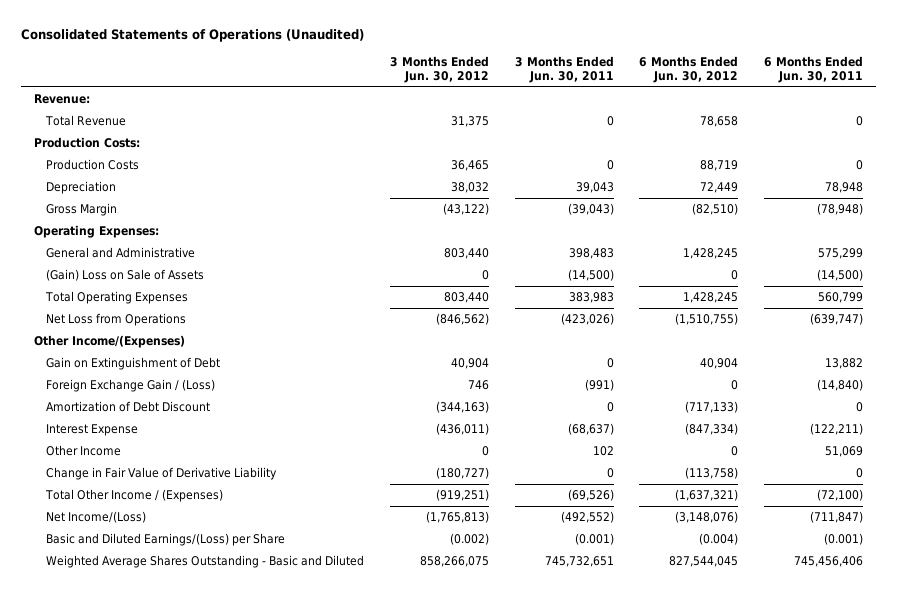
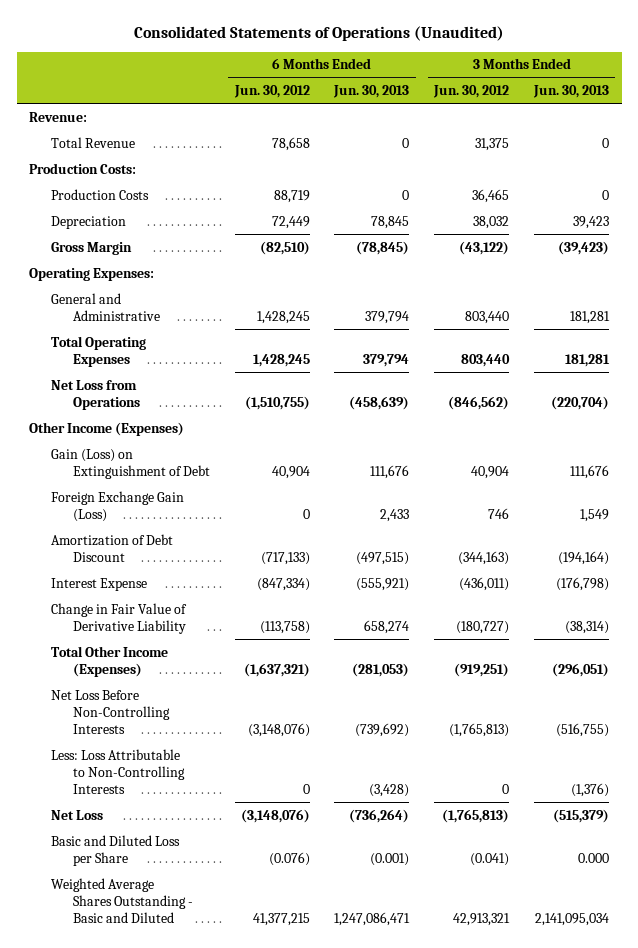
[514,55,614,83] 3 Months Ended Jun. 30, 2011 -> none
[763,55,863,83] 6 Months Ended Jun. 30, 2011 -> none
none -> [333,84,410,98] Jun. 30, 2013
none -> [533,84,610,98] Jun. 30, 2013
[46,269,205,282] (Gain) Loss on Sale of Assets -> none
[33,335,185,349] Other Income/(Expenses) -> [29,421,185,436] Other Income (Expenses)
[46,357,221,371] Gain on Extinguishment of Debt -> [50,448,210,479] Gain (Loss) on Extinguishment of Debt
[46,379,216,393] Foreign Exchange Gain / (Loss) -> [50,490,184,522] Foreign Exchange Gain (Loss)
[46,445,122,457] Other Income -> none
[45,489,224,503] Total Other Income / (Expenses) -> [50,645,168,677] Total Other Income (Expenses)
none -> [50,689,170,734] Net Loss Before Non-Controlling Interests
none -> [50,748,185,794] Less: Loss Attributable to Non-Controlling Interests
[46,511,147,524] Net Income/(Loss) -> [50,809,103,820] Net Loss
[46,533,286,547] Basic and Diluted Earnings/(Loss) per Share -> [50,834,180,866] Basic and Diluted Loss per Share
[449,533,489,546] (0.002) -> [470,852,510,866] (0.041)
[699,533,739,546] (0.004) -> [268,851,310,866] (0.076)
[419,556,489,568] 858,266,075 -> [453,912,511,926] 42,913,321
[669,556,739,568] 827,544,045 -> [252,912,310,926] 41,377,215

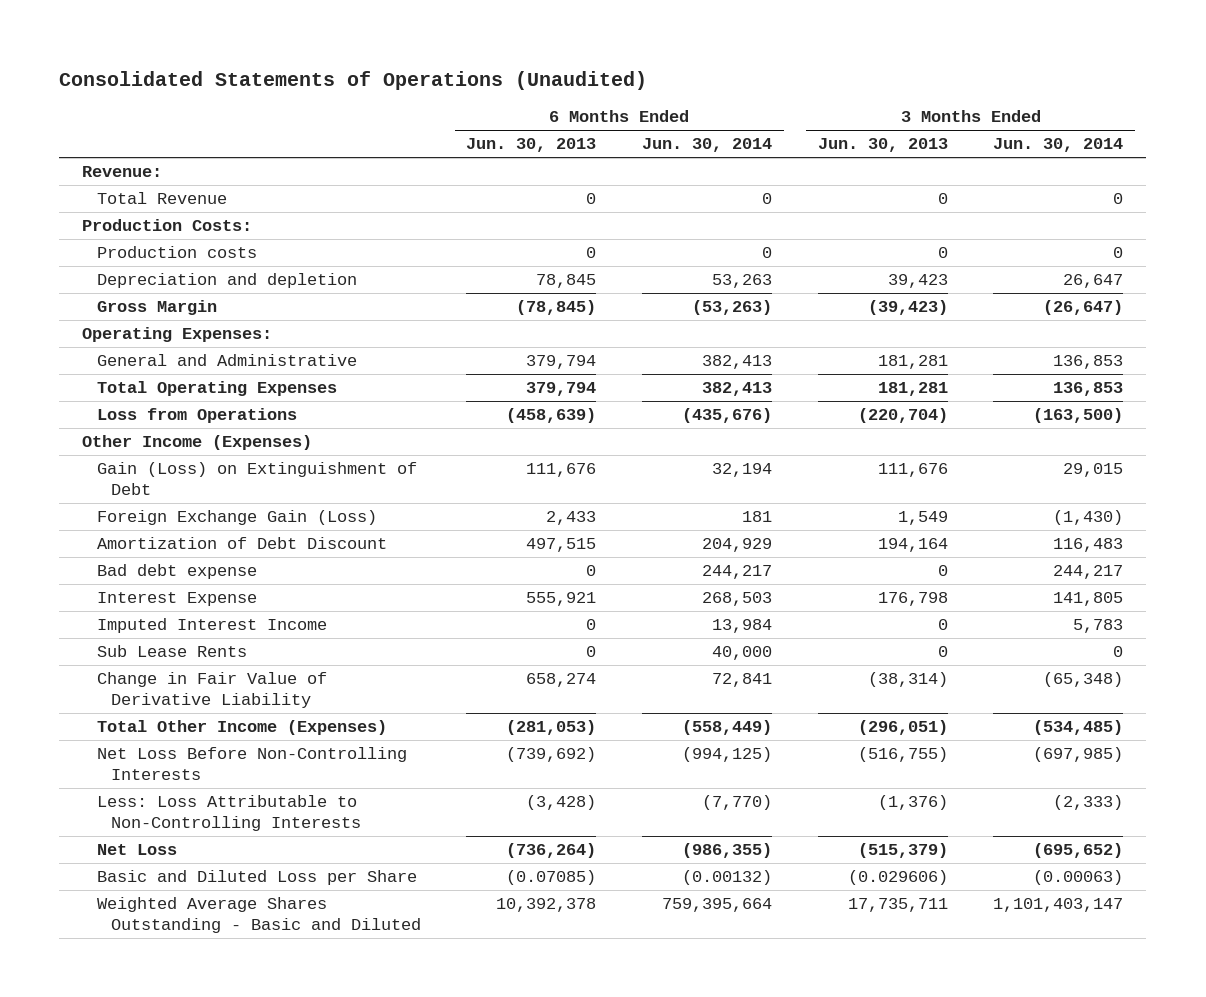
[233,84,310,98] Jun. 30, 2012 -> none
[433,84,510,98] Jun. 30, 2012 -> none
none -> [642,138,773,153] Jun. 30, 2014
none -> [993,138,1124,153] Jun. 30, 2014
[50,188,149,200] Production Costs -> [96,246,257,259] Production costs
[50,215,126,229] Depreciation -> [96,273,357,289] Depreciation and depletion
[50,379,140,410] Net Loss from Operations -> [96,408,297,424] Loss from Operations
[356,551,410,565] (497,515) -> [526,538,597,553] 497,515
[558,550,610,565] (194,164) -> [877,538,948,553] 194,164
none -> [96,564,257,580] Bad debt expense
[356,577,410,591] (555,921) -> [526,592,597,607] 555,921
[556,576,610,591] (176,798) -> [877,592,948,607] 176,798
none -> [96,618,327,634] Imputed Interest Income
none -> [96,645,247,658] Sub Lease Rents
[370,852,410,866] (0.001) -> [506,870,597,886] (0.07085)
[578,852,610,863] 0.000 -> [847,870,948,886] (0.029606)
[334,911,411,926] 1,247,086,471 -> [496,898,597,913] 10,392,378
[535,912,610,926] 2,141,095,034 -> [847,898,948,913] 17,735,711

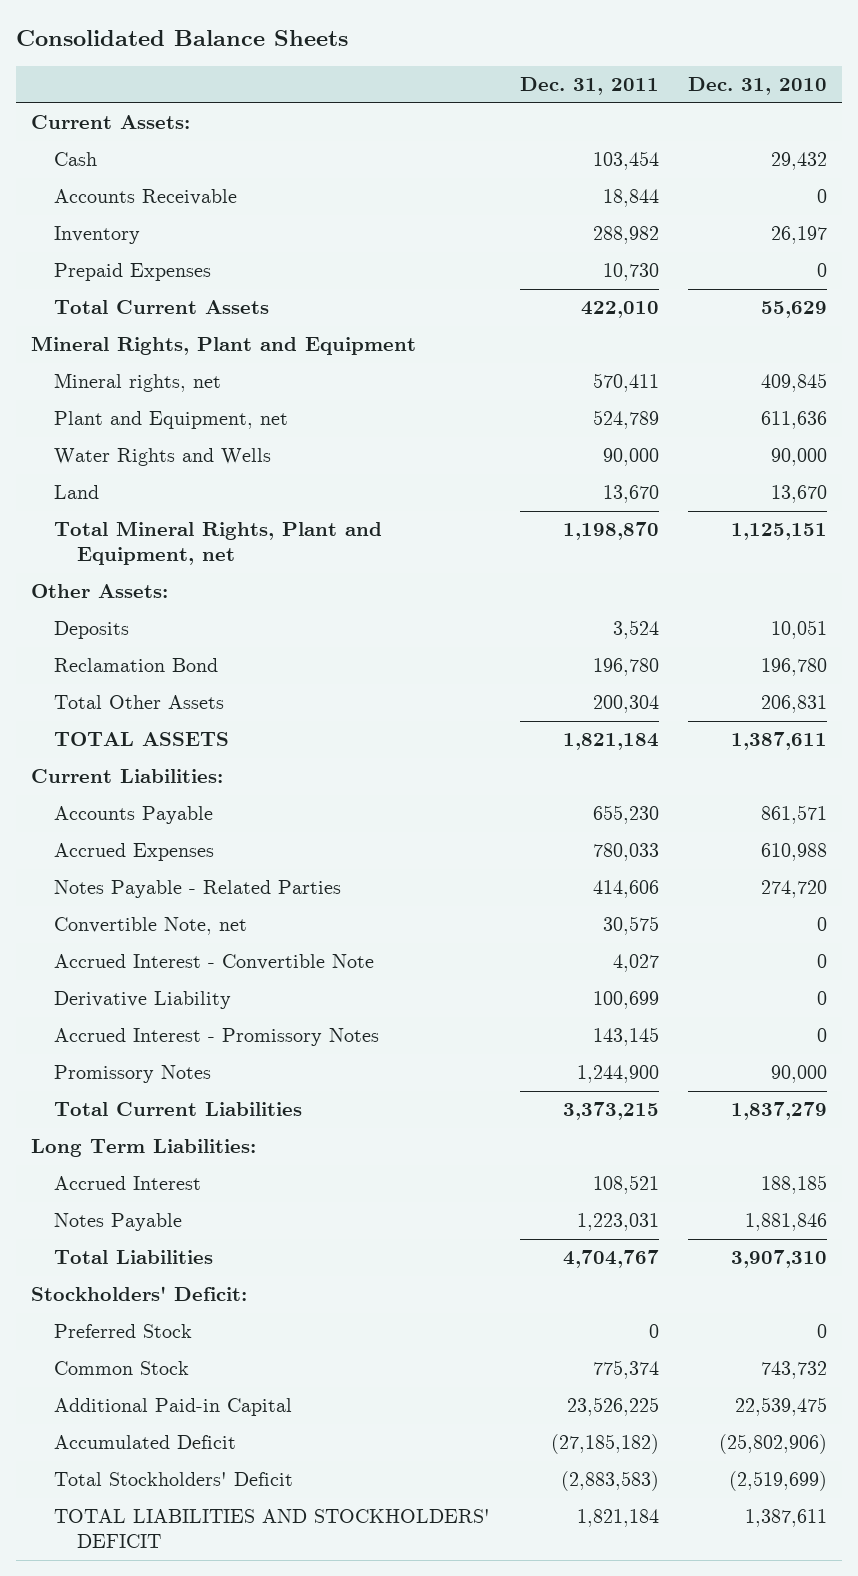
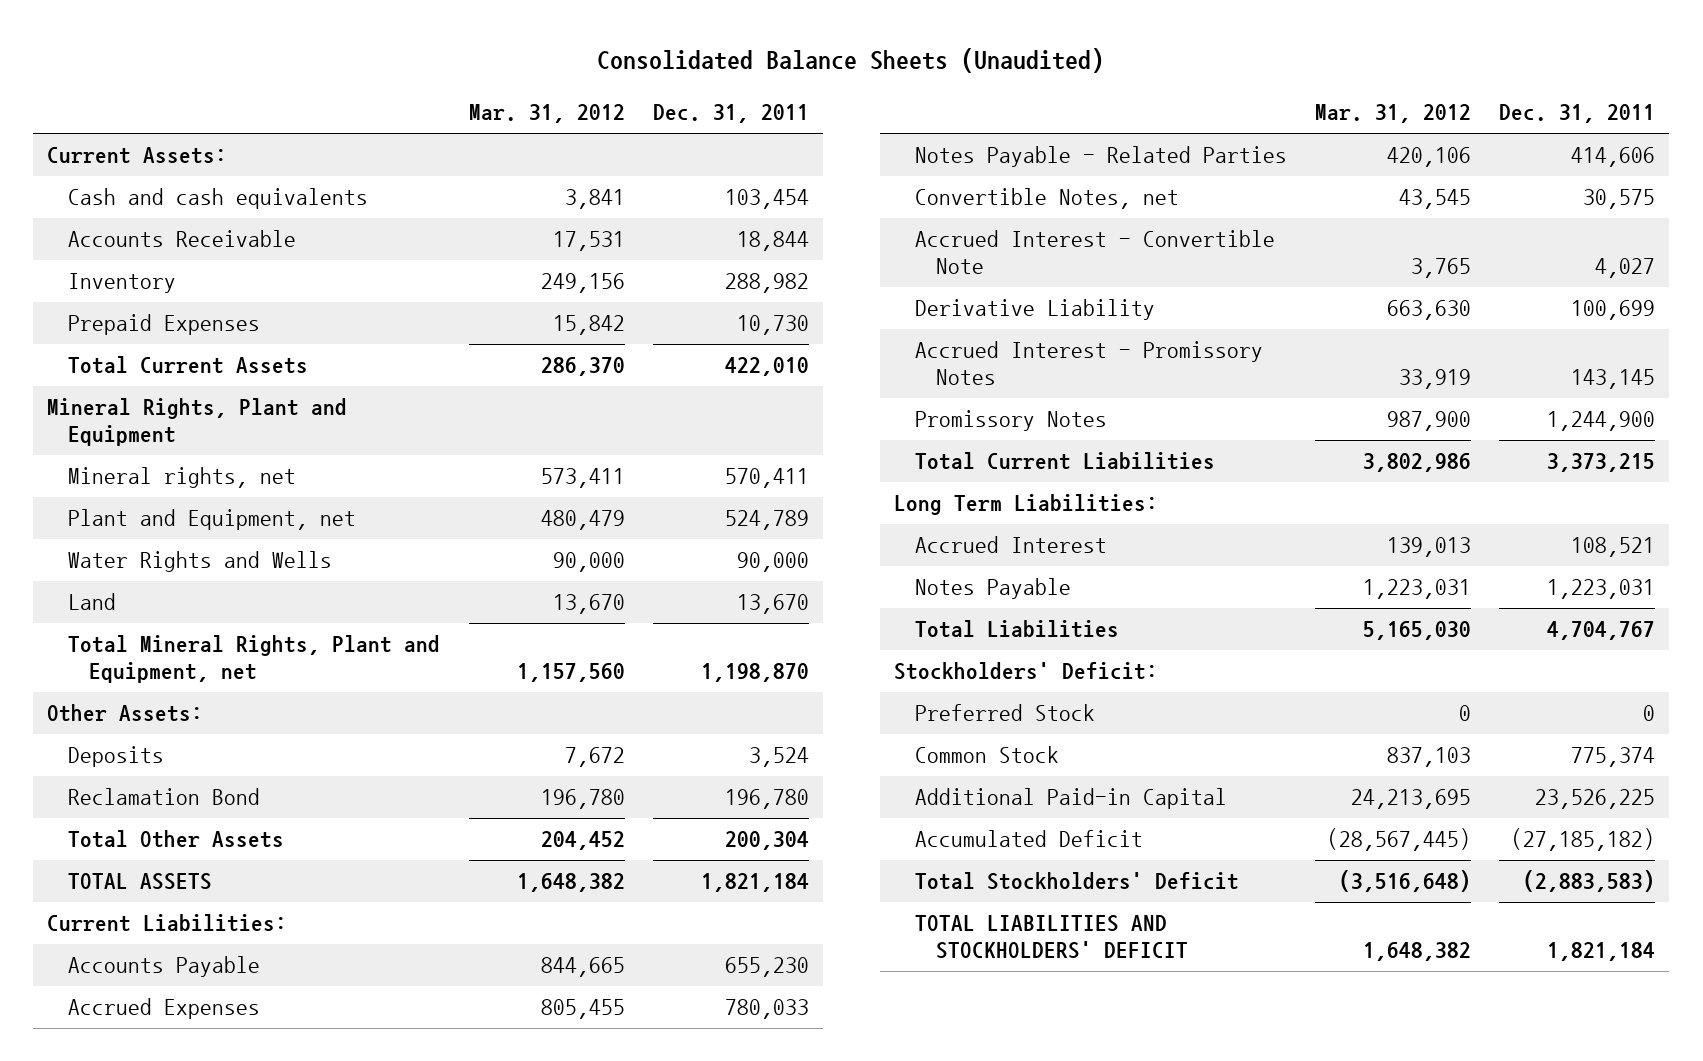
[16,30,349,47] Consolidated Balance Sheets -> [597,48,1105,74] Consolidated Balance Sheets (Unaudited)
[688,76,828,95] Dec. 31, 2010 -> none
none -> [468,104,625,124] Mar. 31, 2012
[53,152,97,167] Cash -> [68,188,369,210] Cash and cash equivalents
[53,917,247,936] Convertible Note, net -> [914,188,1179,210] Convertible Notes, net

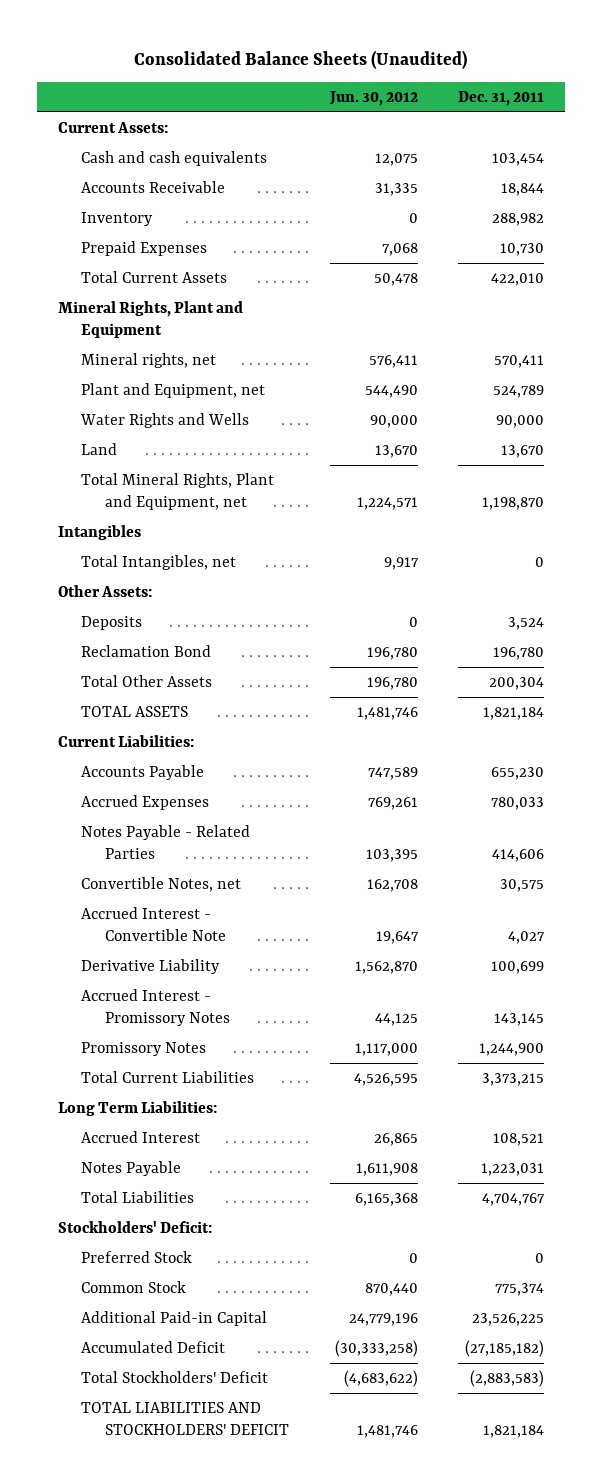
[468,104,625,124] Mar. 31, 2012 -> none
none -> [328,90,418,106] Jun. 30, 2012
none -> [57,524,141,540] Intangibles
none -> [81,554,237,570] Total Intangibles, net

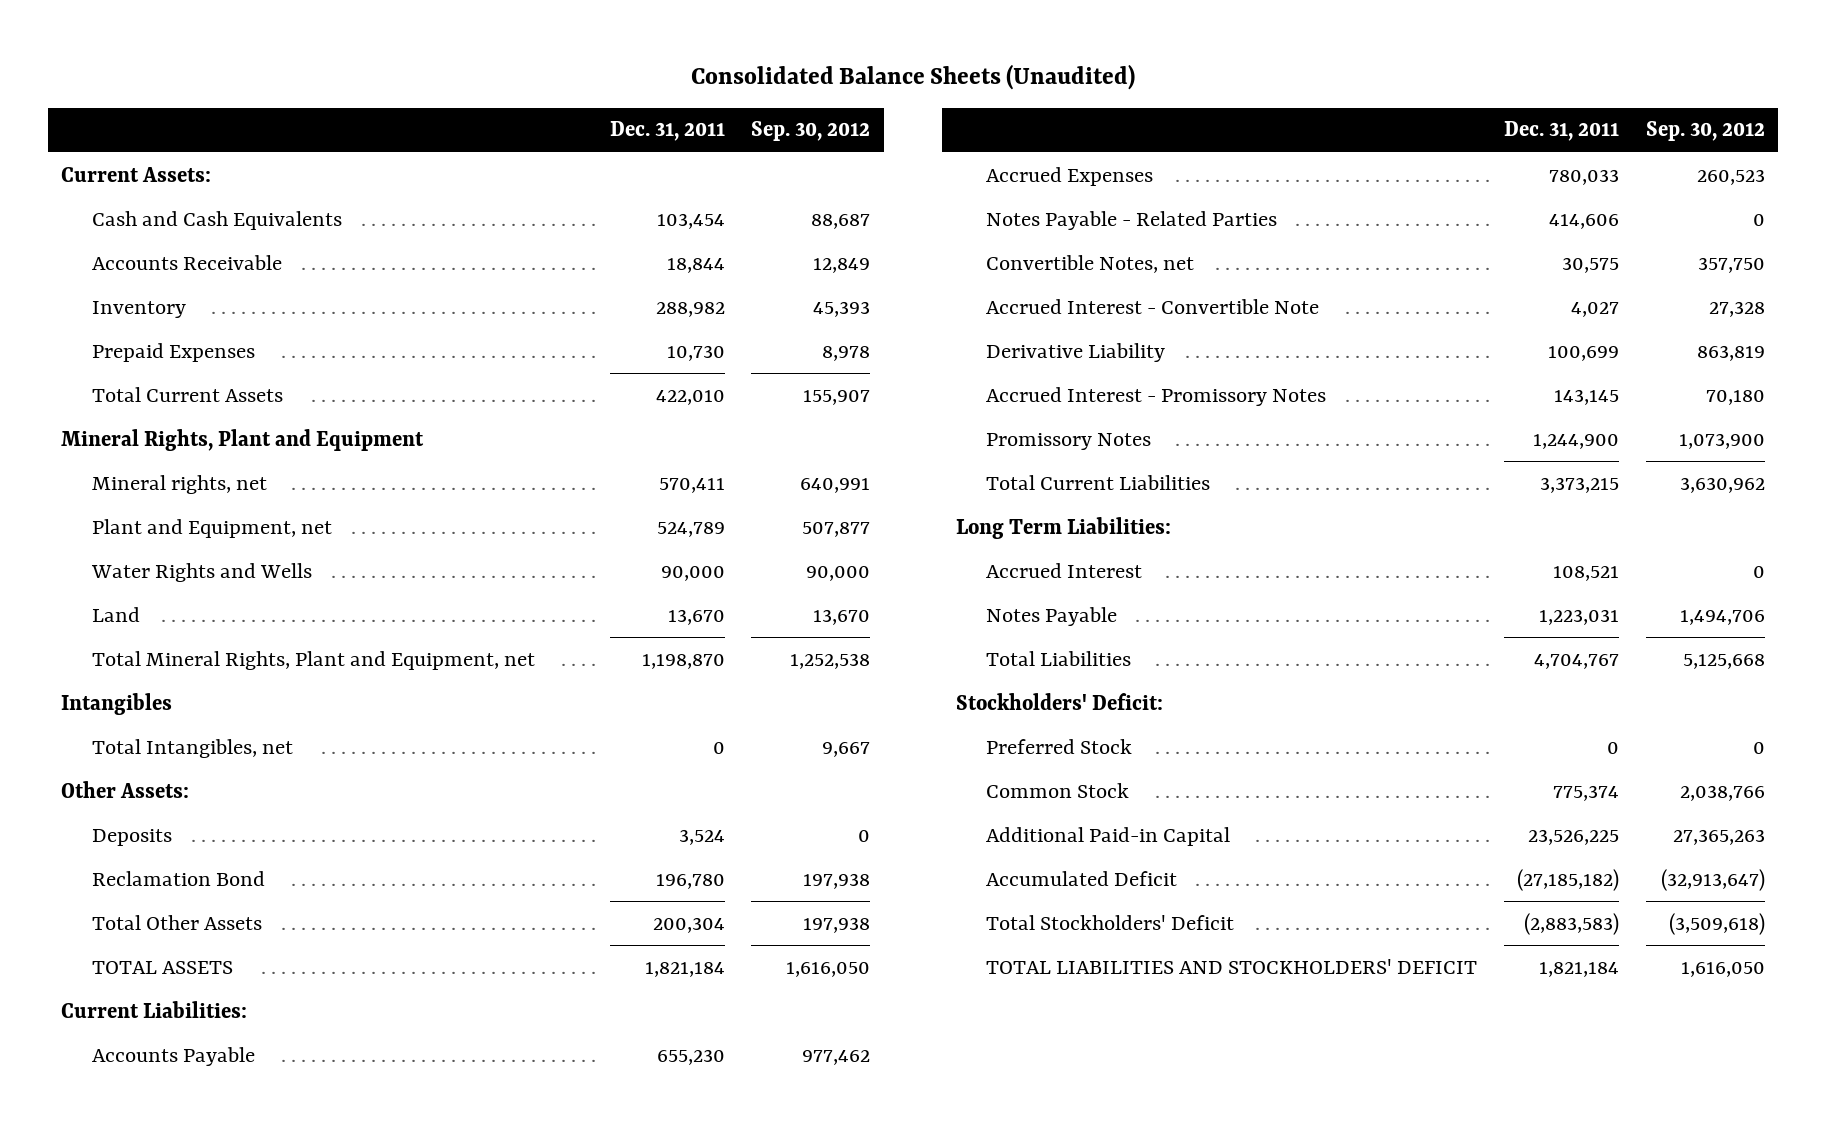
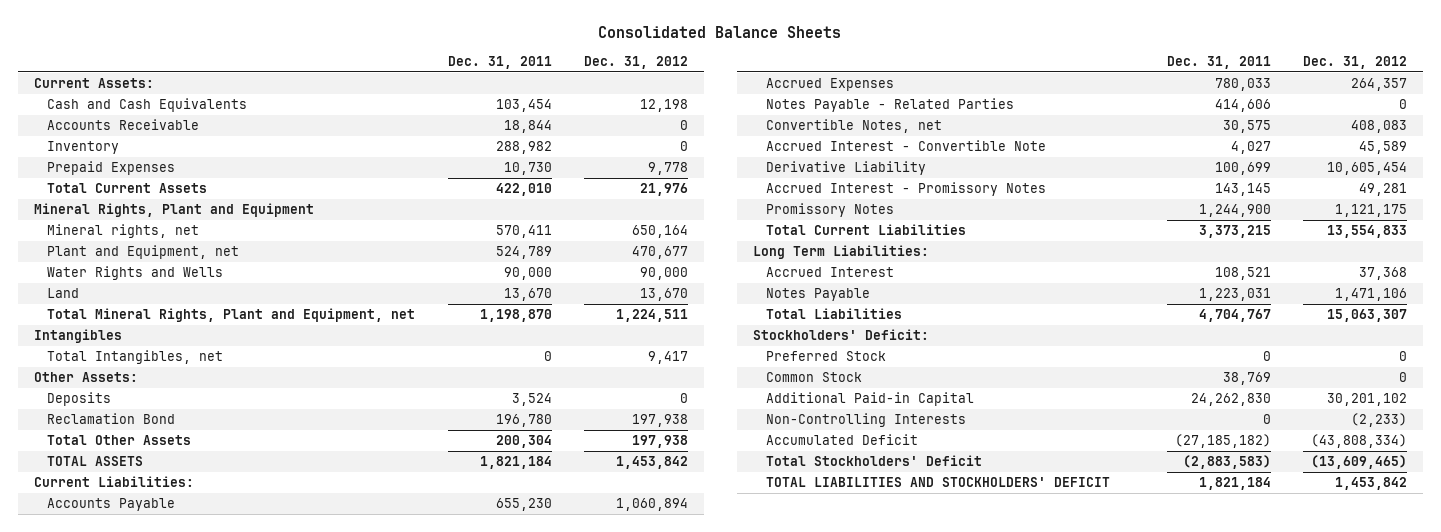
[690,64,1135,91] Consolidated Balance Sheets (Unaudited) -> [598,25,842,38] Consolidated Balance Sheets
[751,121,871,142] Sep. 30, 2012 -> none
none -> [584,55,689,69] Dec. 31, 2012
[1552,784,1619,801] 775,374 -> [1222,372,1271,386] 38,769
[1527,828,1619,845] 23,526,225 -> [1190,393,1271,407] 24,262,830
none -> [766,413,967,428] Non-Controlling Interests

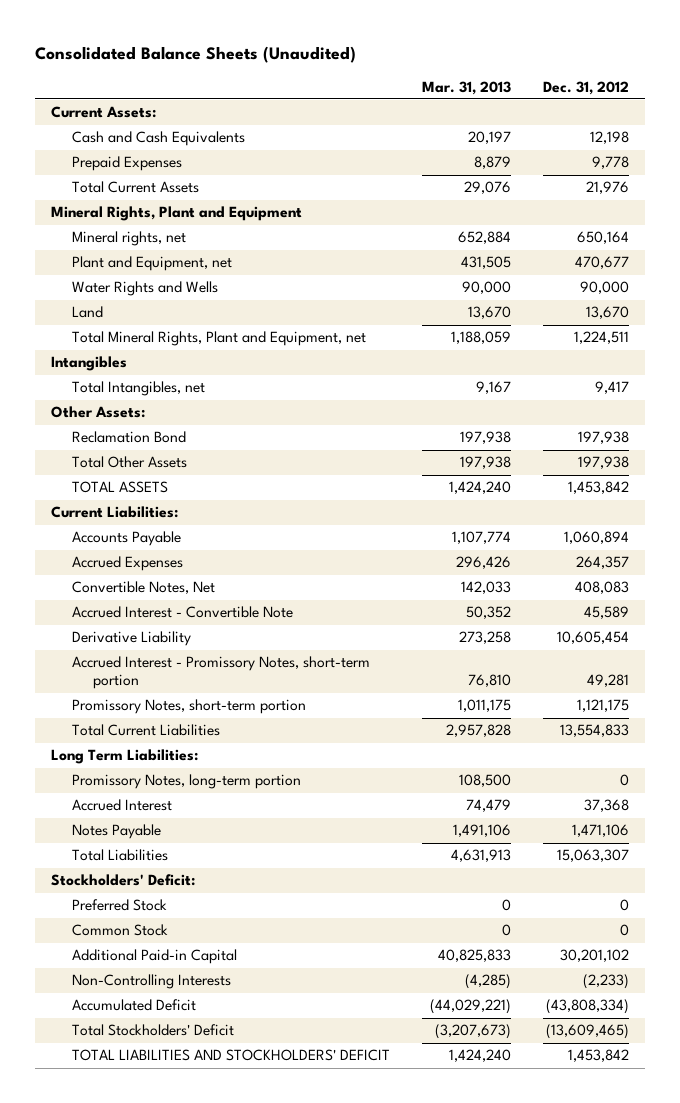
[598,25,842,38] Consolidated Balance Sheets -> [34,45,356,63] Consolidated Balance Sheets (Unaudited)
[447,55,552,69] Dec. 31, 2011 -> none
none -> [422,80,512,95] Mar. 31, 2013
[47,119,200,131] Accounts Receivable -> none
[47,141,120,155] Inventory -> none
[47,392,112,407] Deposits -> none
[766,98,1015,113] Notes Payable - Related Parties -> none
[766,119,943,134] Convertible Notes, net -> [72,581,216,595] Convertible Notes, Net
[766,182,1047,197] Accrued Interest - Promissory Notes -> [72,656,371,690] Accrued Interest - Promissory Notes, short-term portion
[766,203,895,218] Promissory Notes -> [72,699,307,715] Promissory Notes, short-term portion
none -> [72,774,302,790] Promissory Notes, long-term portion

